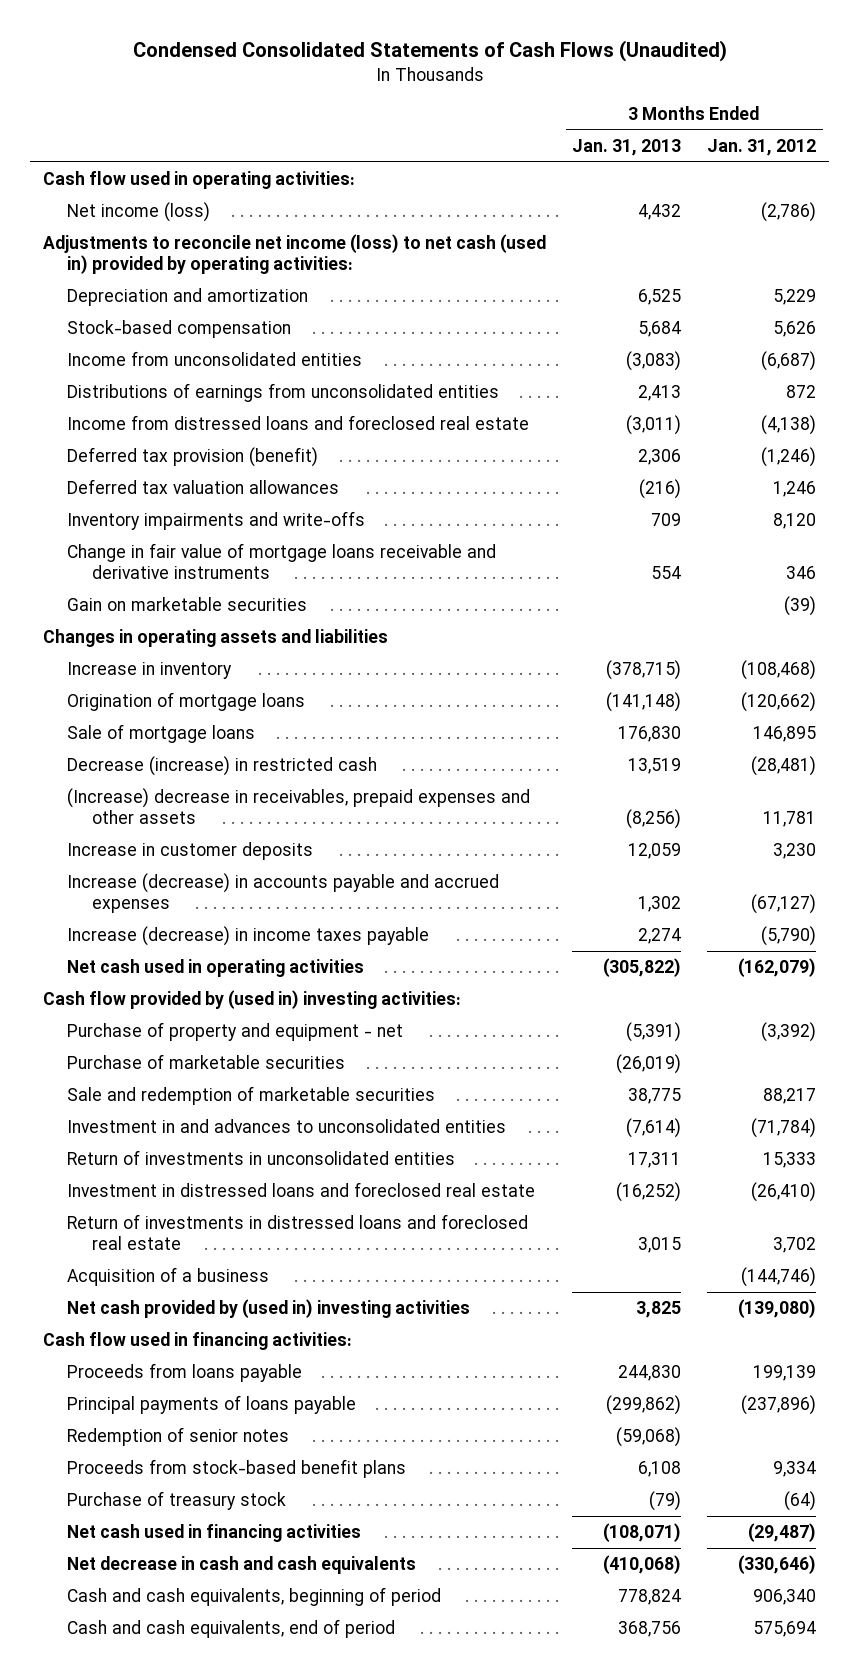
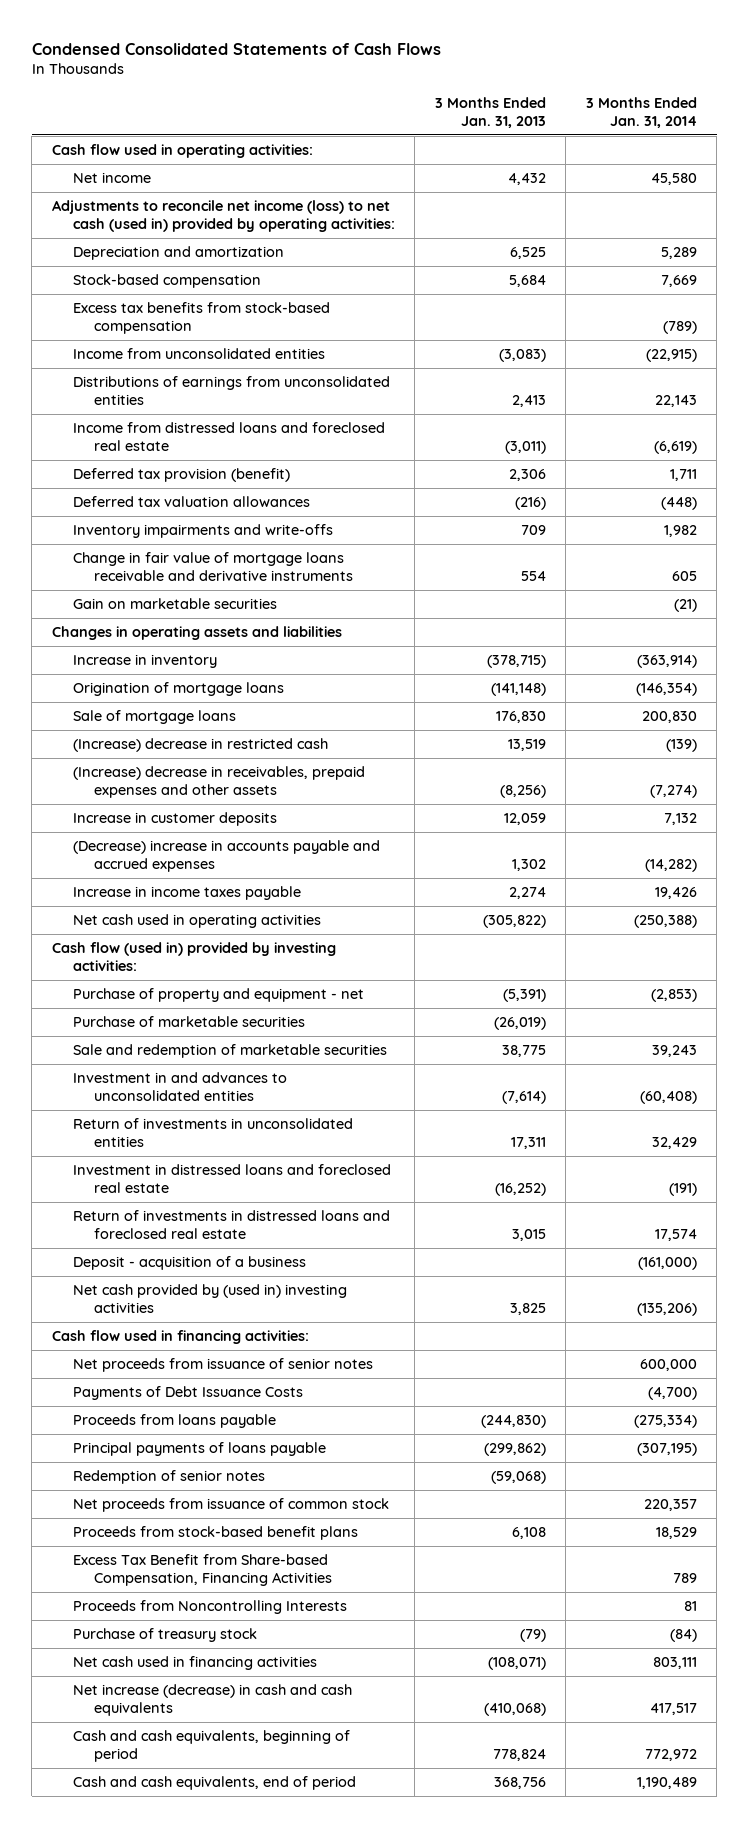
[132,40,727,63] Condensed Consolidated Statements of Cash Flows (Unaudited) -> [31,42,441,55] Condensed Consolidated Statements of Cash Flows
[707,138,817,156] Jan. 31, 2012 -> none
none -> [585,97,697,128] 3 Months Ended Jan. 31, 2014
[67,202,211,223] Net income (loss) -> [72,172,151,184] Net income
none -> [72,302,330,335] Excess tax benefits from stock-based compensation
[67,756,378,777] Decrease (increase) in restricted cash -> [72,738,328,753] (Increase) decrease in restricted cash
[67,873,500,913] Increase (decrease) in accounts payable and accrued expenses -> [72,840,380,873] (Decrease) increase in accounts payable and accrued expenses
[67,926,430,947] Increase (decrease) in income taxes payable -> [72,886,301,901] Increase in income taxes payable
[43,990,462,1010] Cash flow provided by (used in) investing activities: -> [51,942,336,972] Cash flow (used in) provided by investing activities:
[67,1267,270,1287] Acquisition of a business -> [72,1256,306,1271] Deposit - acquisition of a business
none -> [72,1358,373,1373] Net proceeds from issuance of senior notes
none -> [72,1386,303,1401] Payments of Debt Issuance Costs
[618,1365,682,1382] 244,830 -> [480,1415,546,1429] (244,830)
none -> [72,1498,389,1513] Net proceeds from issuance of common stock
none -> [72,1554,333,1587] Excess Tax Benefit from Share-based Compensation, Financing Activities
none -> [72,1600,347,1615] Proceeds from Noncontrolling Interests
[67,1556,417,1575] Net decrease in cash and cash equivalents -> [72,1684,352,1717] Net increase (decrease) in cash and cash equivalents

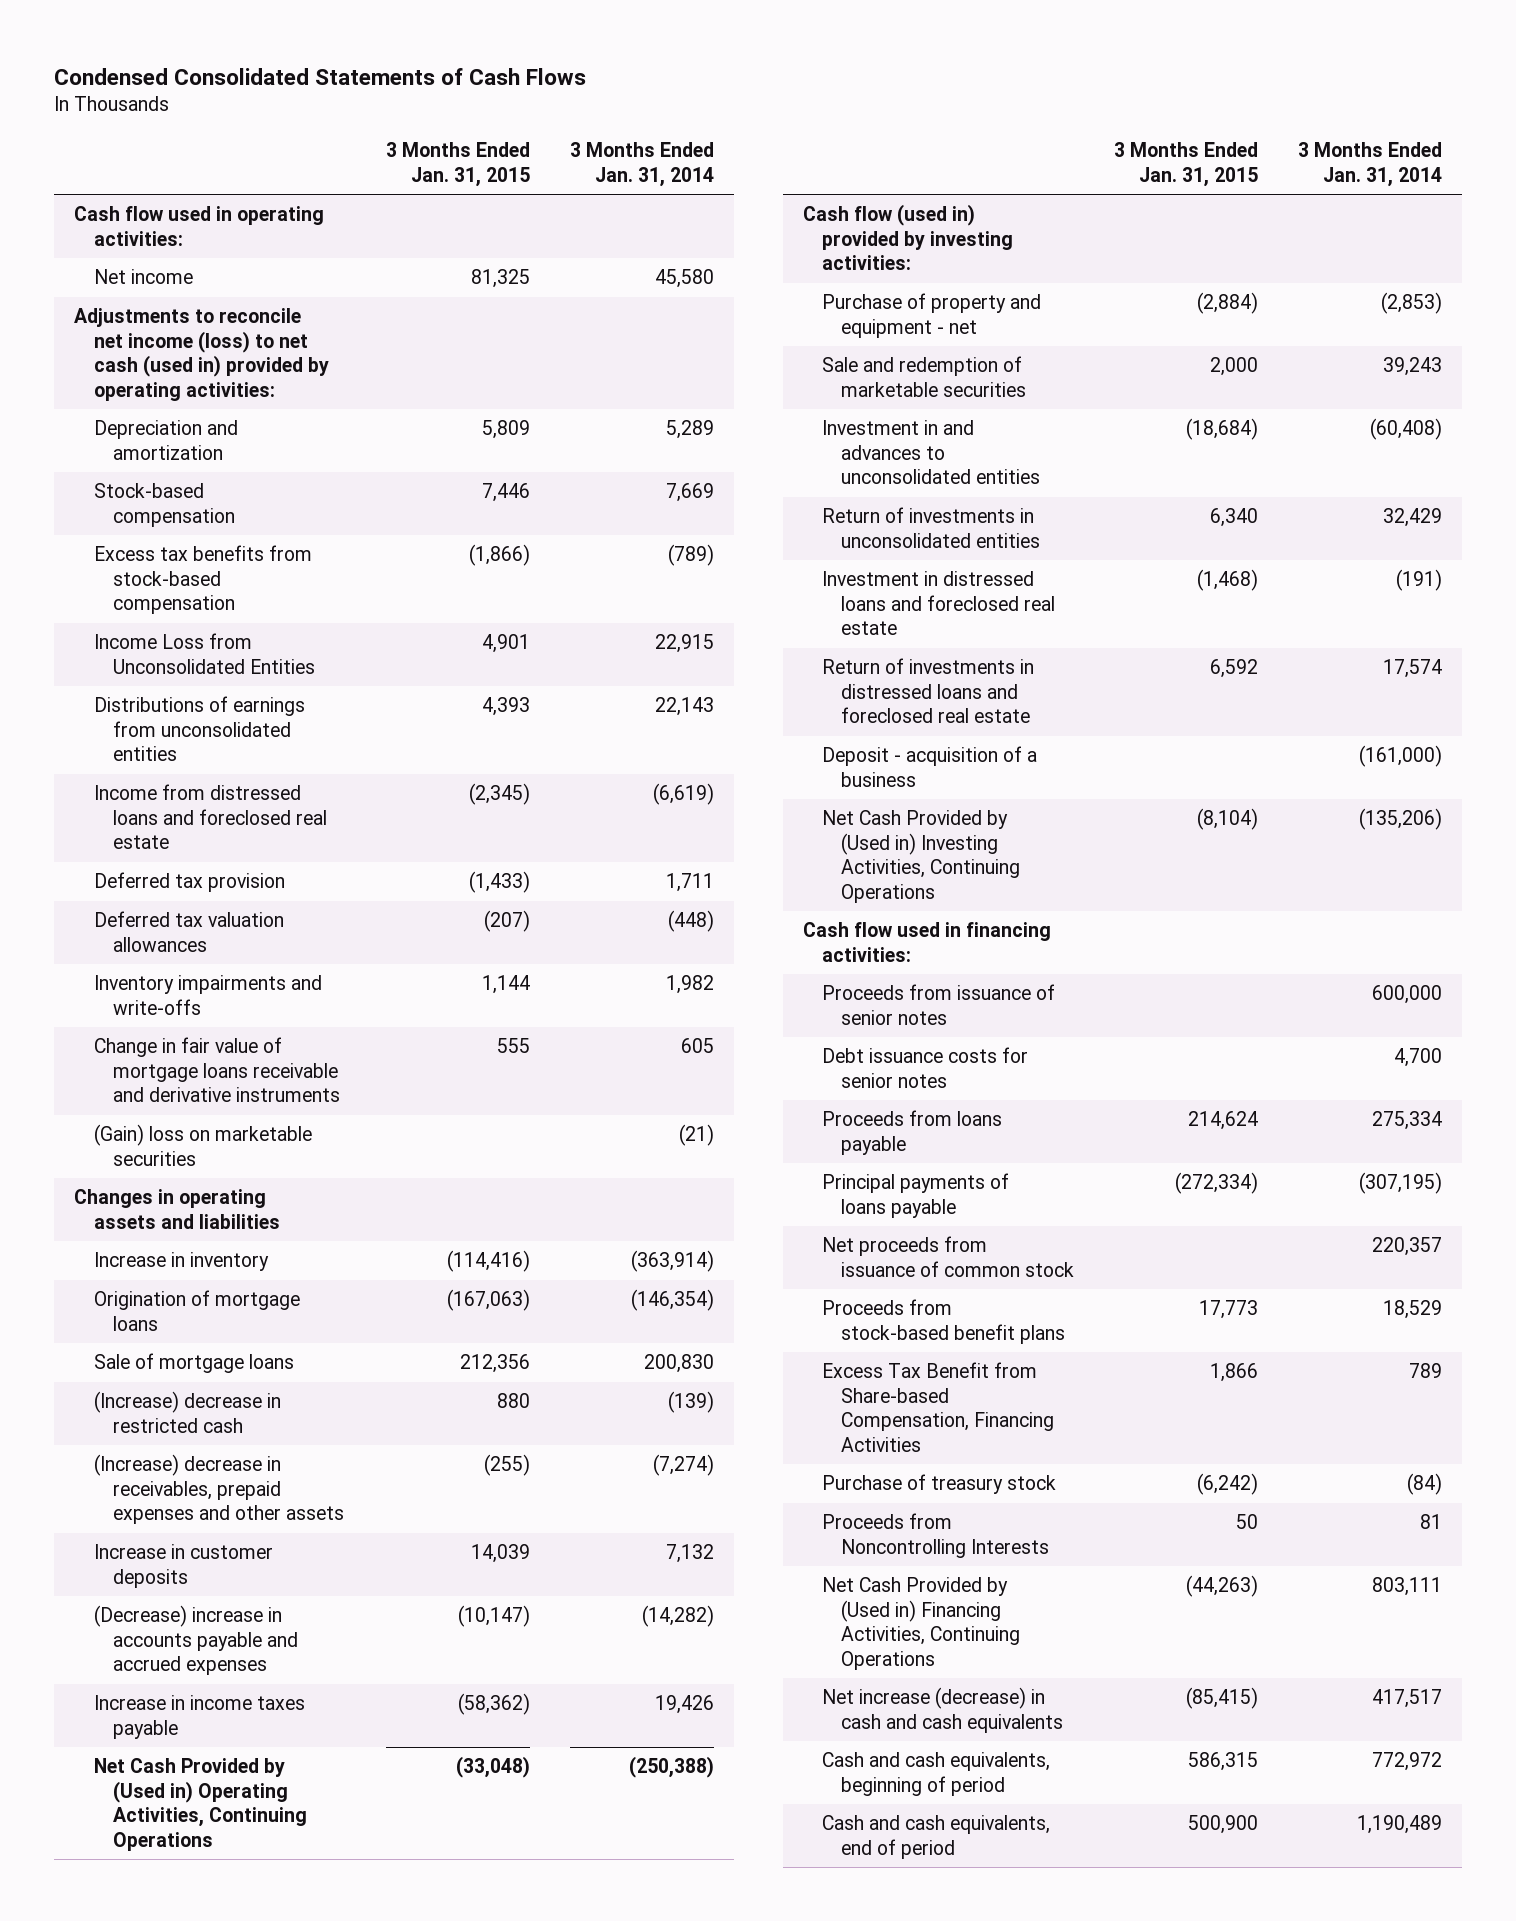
[434,97,546,128] 3 Months Ended Jan. 31, 2013 -> none
none -> [385,142,530,187] 3 Months Ended Jan. 31, 2015
[72,348,325,360] Income from unconsolidated entities -> [93,633,315,674] Income Loss from Unconsolidated Entities
[645,349,697,363] (22,915) -> [654,634,714,654] 22,915
[72,468,290,483] Deferred tax provision (benefit) -> [93,872,285,893] Deferred tax provision
[72,598,277,610] Gain on marketable securities -> [93,1124,312,1166] (Gain) loss on marketable securities
[72,914,321,929] Net cash used in operating activities -> [93,1758,307,1851] Net Cash Provided by (Used in) Operating Activities, Continuing Operations
[72,1016,305,1028] Purchase of marketable securities -> none
[72,1284,347,1314] Net cash provided by (used in) investing activities -> [821,810,1021,903] Net Cash Provided by (Used in) Investing Activities, Continuing Operations
[72,1386,303,1401] Payments of Debt Issuance Costs -> none
[72,1358,373,1373] Net proceeds from issuance of senior notes -> [821,984,1055,1025] Proceeds from issuance of senior notes
none -> [821,1047,1028,1088] Debt issuance costs for senior notes
[633,1415,697,1429] (275,334) -> [1371,1111,1442,1131] 275,334
[72,1470,265,1485] Redemption of senior notes -> none
[72,1600,347,1615] Proceeds from Noncontrolling Interests -> [821,1513,1050,1558] Proceeds from Noncontrolling Interests
[72,1656,317,1671] Net cash used in financing activities -> [821,1577,1021,1670] Net Cash Provided by (Used in) Financing Activities, Continuing Operations

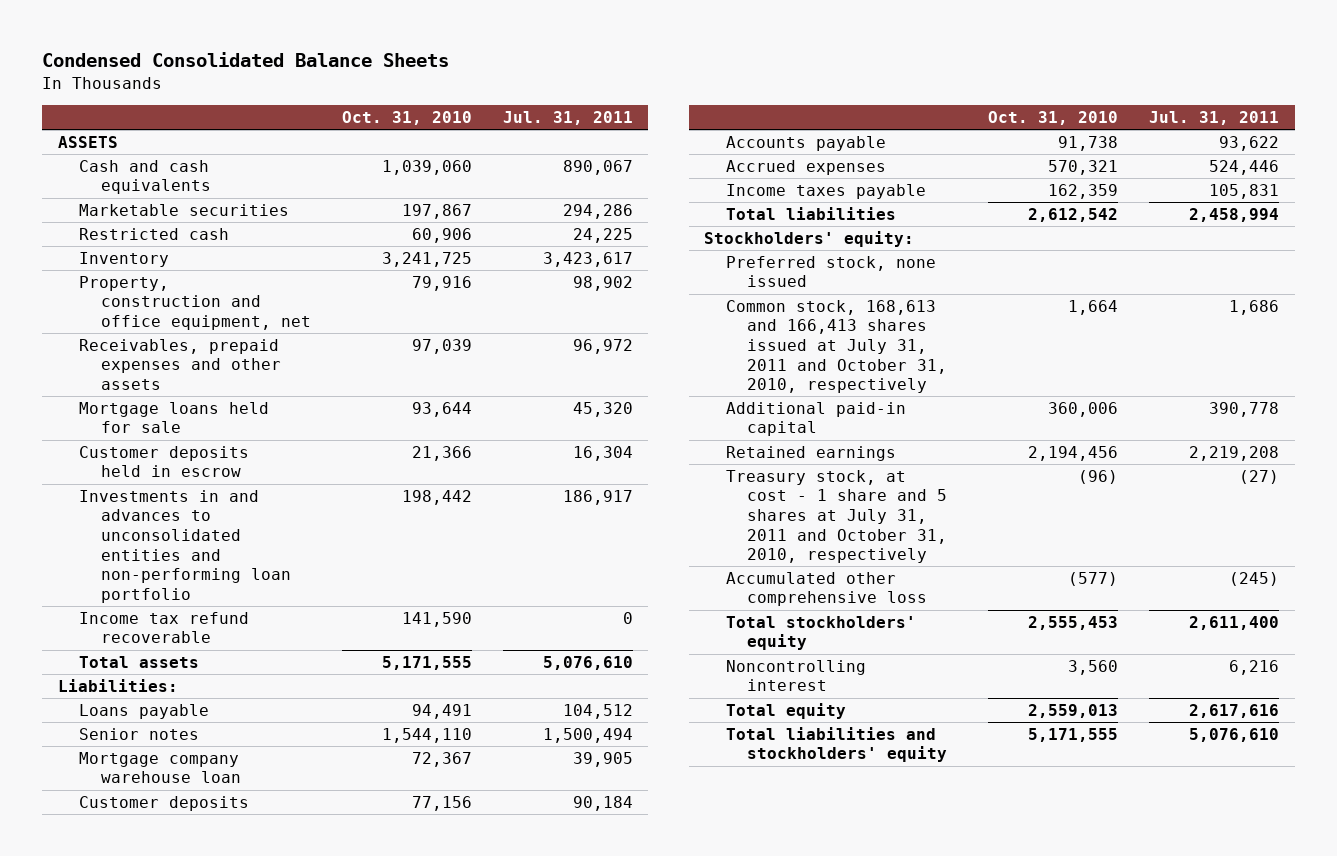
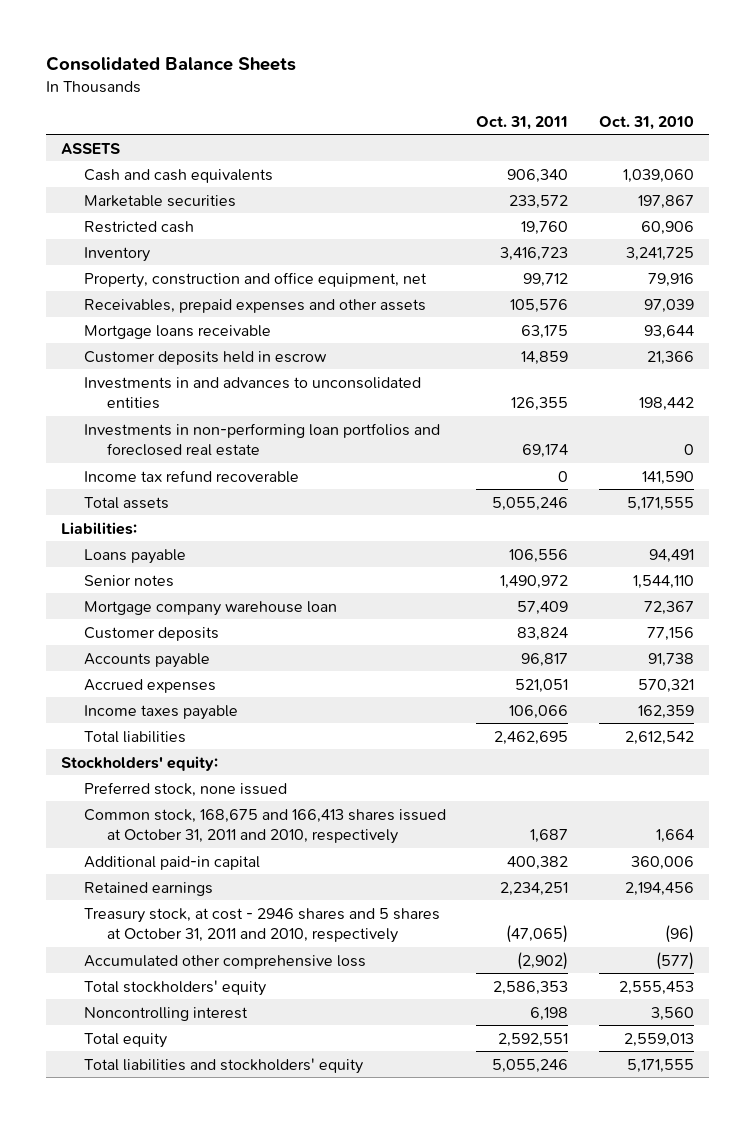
[42,52,450,68] Condensed Consolidated Balance Sheets -> [45,56,296,72] Consolidated Balance Sheets
[502,111,633,126] Jul. 31, 2011 -> none
none -> [476,115,569,130] Oct. 31, 2011
[79,401,270,434] Mortgage loans held for sale -> [83,324,271,339] Mortgage loans receivable
[79,489,292,603] Investments in and advances to unconsolidated entities and non-performing loan portfolio -> [83,376,421,409] Investments in and advances to unconsolidated entities
none -> [83,422,440,456] Investments in non-performing loan portfolios and foreclosed real estate
[725,299,948,394] Common stock, 168,613 and 166,413 shares issued at July 31, 2011 and October 31, 2010, respectively -> [83,808,446,844] Common stock, 168,675 and 166,413 shares issued at October 31, 2011 and 2010, respectively
[725,469,948,564] Treasury stock, at cost - 1 share and 5 shares at July 31, 2011 and October 31, 2010, respectively -> [83,907,440,943] Treasury stock, at cost - 2946 shares and 5 shares at October 31, 2011 and 2010, respectively

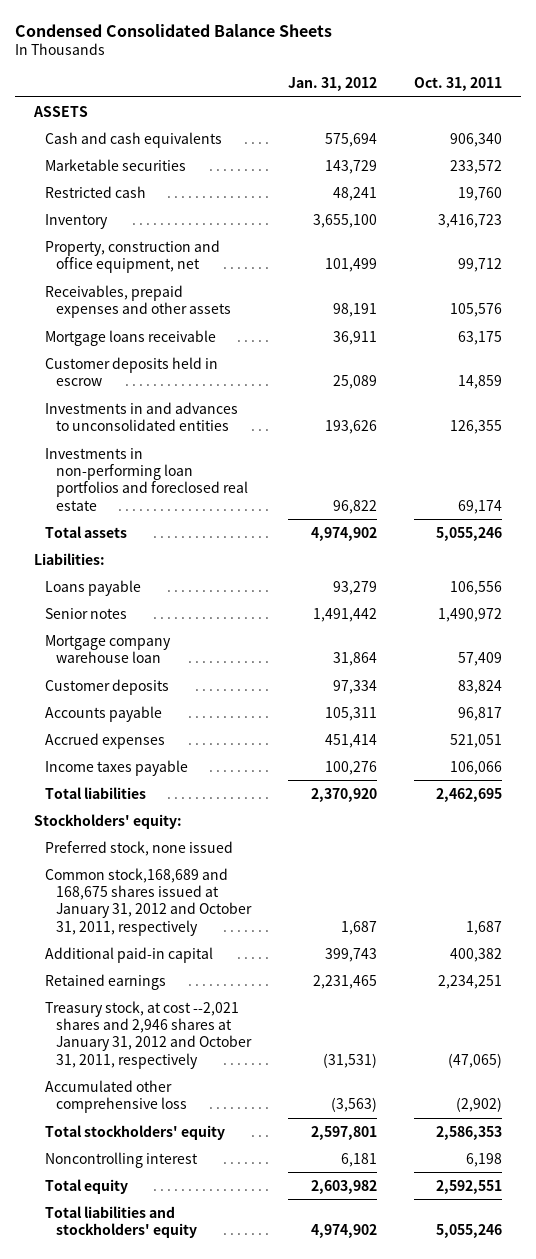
[45,56,296,72] Consolidated Balance Sheets -> [15,23,333,37] Condensed Consolidated Balance Sheets
[598,115,694,130] Oct. 31, 2010 -> none
none -> [287,77,377,92] Jan. 31, 2012
[83,469,299,483] Income tax refund recoverable -> none
[83,808,446,844] Common stock, 168,675 and 166,413 shares issued at October 31, 2011 and 2010, respectively -> [44,867,252,936] Common stock,168,689 and 168,675 shares issued at January 31, 2012 and October 31, 2011, respectively
[83,907,440,943] Treasury stock, at cost - 2946 shares and 5 shares at October 31, 2011 and 2010, respectively -> [44,1000,252,1069] Treasury stock, at cost --2,021 shares and 2,946 shares at January 31, 2012 and October 31, 2011, respectively

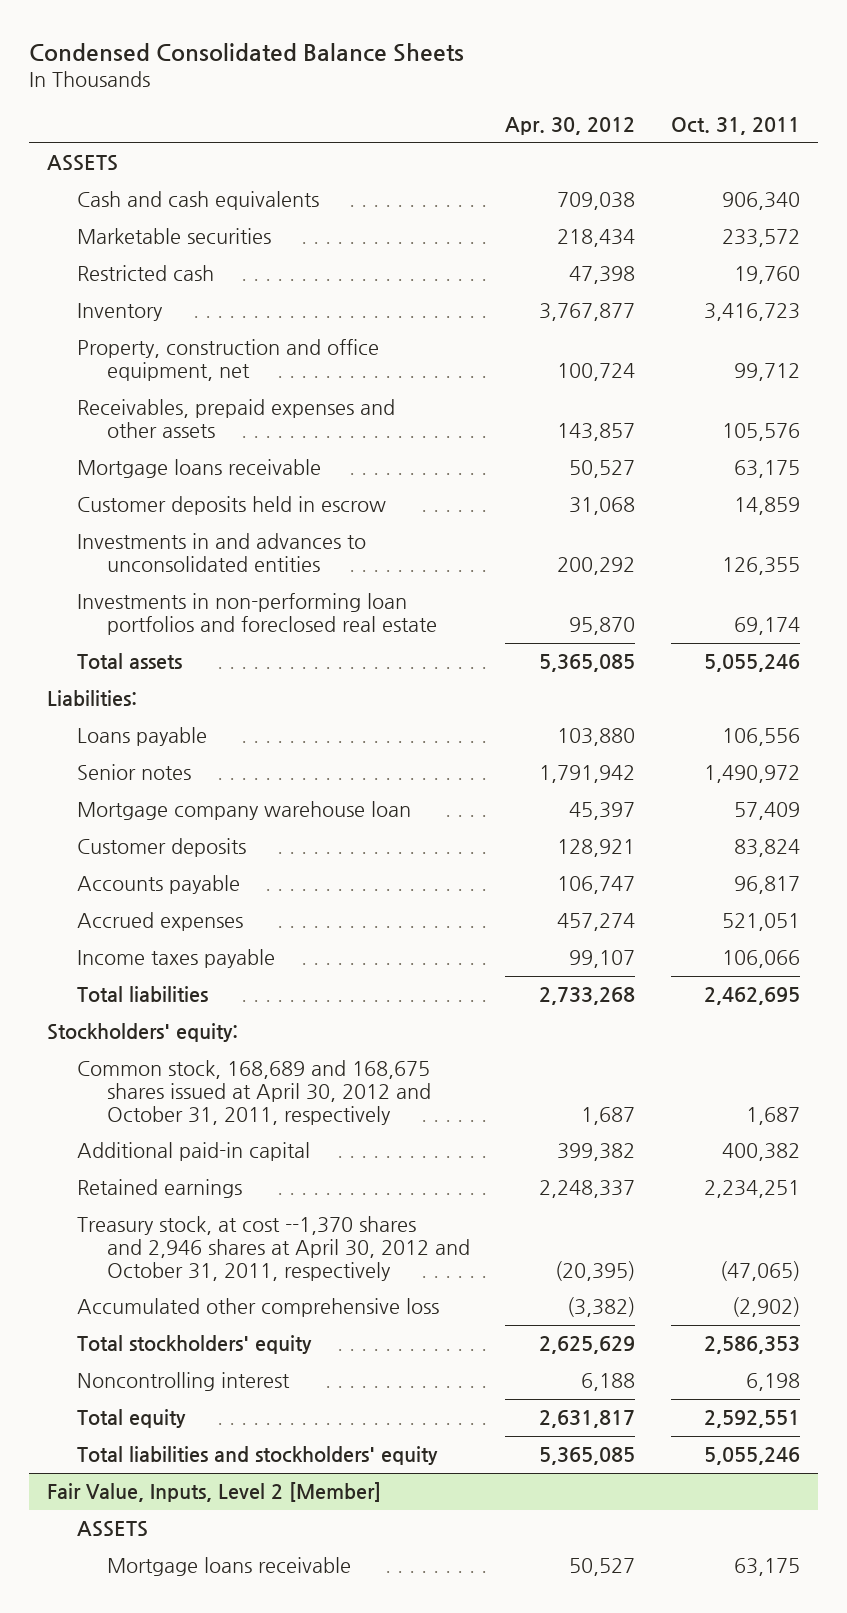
[287,77,377,92] Jan. 31, 2012 -> none
none -> [505,117,636,136] Apr. 30, 2012
[44,840,233,856] Preferred stock, none issued -> none
[44,867,252,936] Common stock,168,689 and 168,675 shares issued at January 31, 2012 and October 31, 2011, respectively -> [76,1060,431,1125] Common stock, 168,689 and 168,675 shares issued at April 30, 2012 and October 31, 2011, respectively
[44,1000,252,1069] Treasury stock, at cost --2,021 shares and 2,946 shares at January 31, 2012 and October 31, 2011, respectively -> [76,1216,470,1281] Treasury stock, at cost --1,370 shares and 2,946 shares at April 30, 2012 and October 31, 2011, respectively
none -> [46,1482,381,1503] Fair Value, Inputs, Level 2 [Member]
none -> [76,1521,148,1538] ASSETS
none -> [106,1557,351,1577] Mortgage loans receivable

